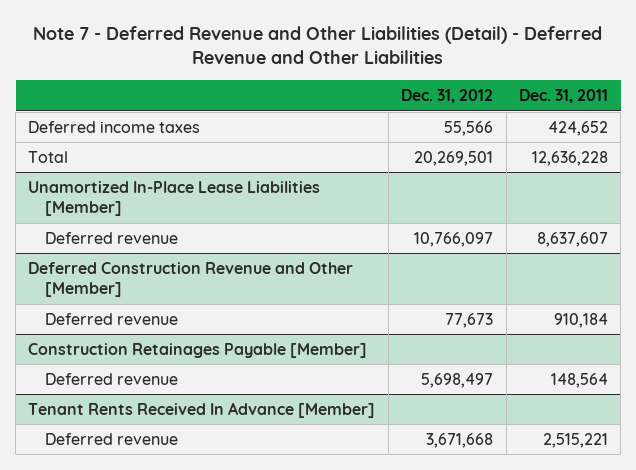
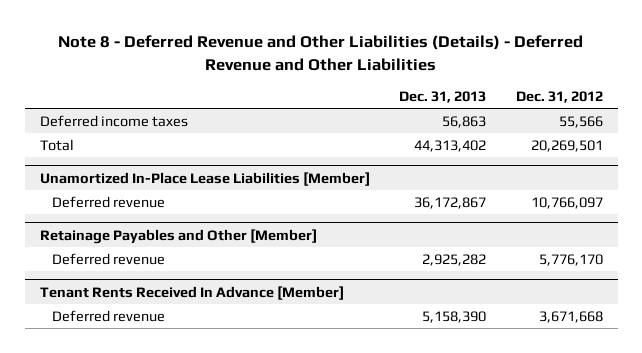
[33,26,603,65] Note 7 - Deferred Revenue and Other Liabilities (Detail) - Deferred Revenue and Other Liabilities -> [58,35,584,71] Note 8 - Deferred Revenue and Other Liabilities (Details) - Deferred Revenue and Other Liabilities
[519,88,609,103] Dec. 31, 2011 -> none
none -> [399,91,487,104] Dec. 31, 2013
[28,261,354,297] Deferred Construction Revenue and Other [Member] -> none
[28,342,368,358] Construction Retainages Payable [Member] -> none
[44,372,178,385] Deferred revenue -> none
none -> [39,228,317,244] Retainage Payables and Other [Member]
[445,312,494,328] 77,673 -> [538,253,603,266] 5,776,170

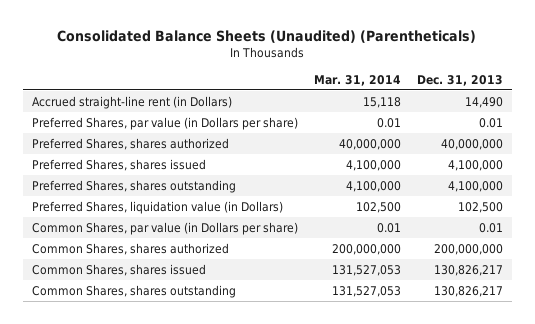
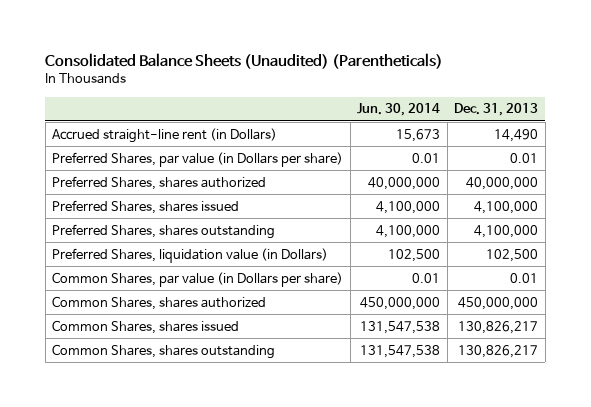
[313,74,401,86] Mar. 31, 2014 -> none
none -> [357,103,441,117] Jun. 30, 2014
[434,243,504,255] 200,000,000 -> [458,296,539,310] 450,000,000

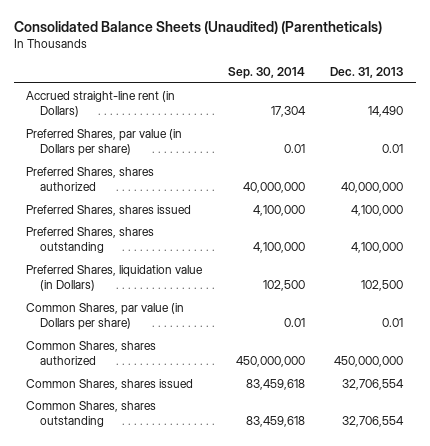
[357,103,441,117] Jun. 30, 2014 -> none
none -> [227,66,305,79] Sep. 30, 2014
[458,320,539,334] 130,826,217 -> [342,378,405,390] 32,706,554
[458,344,539,358] 130,826,217 -> [342,416,405,428] 32,706,554

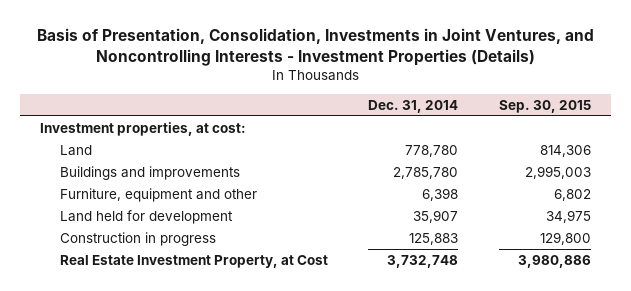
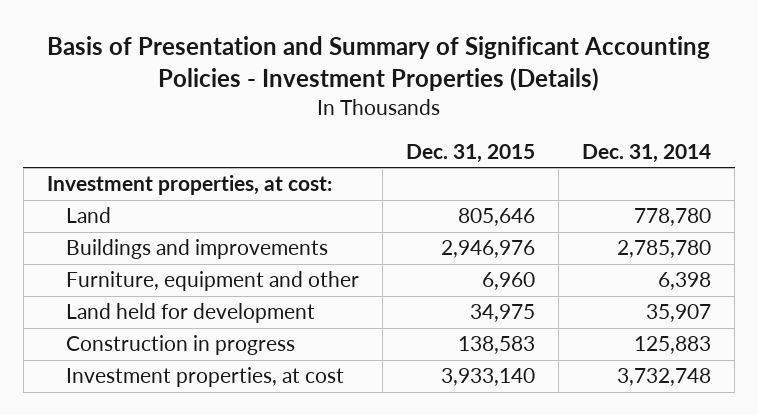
[36,28,594,67] Basis of Presentation, Consolidation, Investments in Joint Ventures, and Noncontrolling Interests - Investment Properties (Details) -> [46,36,710,92] Basis of Presentation and Summary of Significant Accounting Policies - Investment Properties (Details)
[498,99,591,113] Sep. 30, 2015 -> none
none -> [406,143,536,163] Dec. 31, 2015
[60,254,329,268] Real Estate Investment Property, at Cost -> [66,367,345,388] Investment properties, at cost

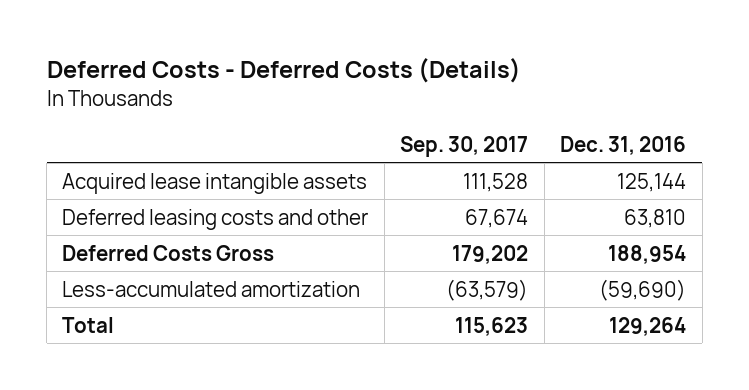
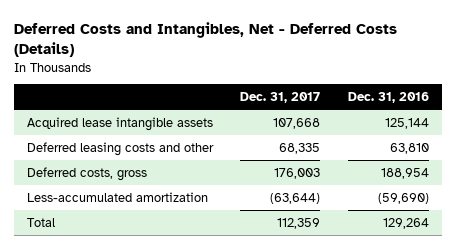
[46,58,521,84] Deferred Costs - Deferred Costs (Details) -> [13,22,397,58] Deferred Costs and Intangibles, Net - Deferred Costs (Details)
[400,135,529,157] Sep. 30, 2017 -> none
none -> [240,92,321,104] Dec. 31, 2017
[62,244,275,261] Deferred Costs Gross -> [27,166,148,181] Deferred costs, gross

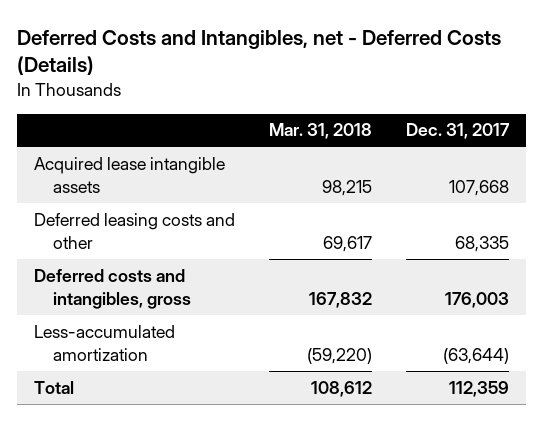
[13,22,397,58] Deferred Costs and Intangibles, Net - Deferred Costs (Details) -> [17,29,502,76] Deferred Costs and Intangibles, net - Deferred Costs (Details)
[347,92,429,104] Dec. 31, 2016 -> none
none -> [269,123,373,140] Mar. 31, 2018
[27,166,148,181] Deferred costs, gross -> [34,268,192,309] Deferred costs and intangibles, gross

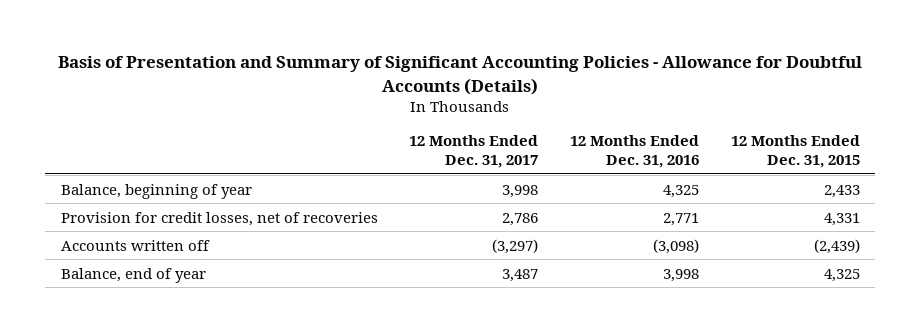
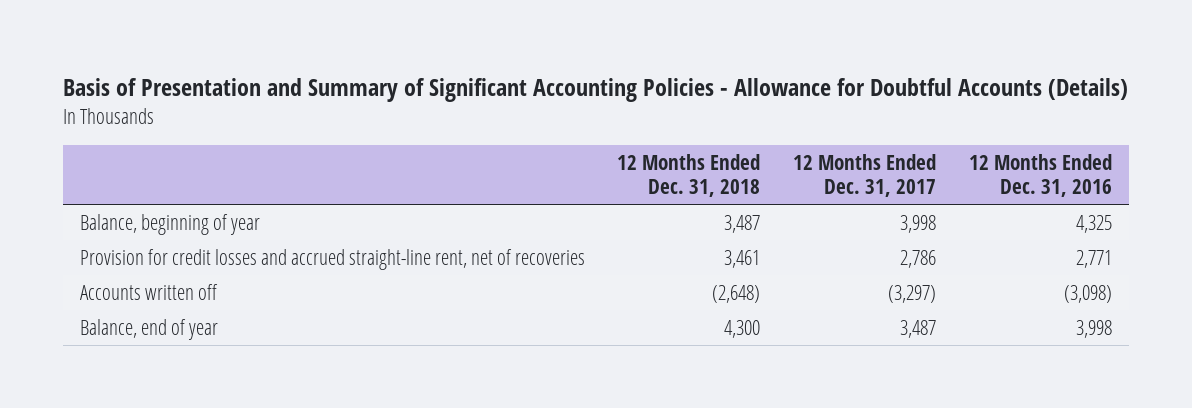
[730,135,860,168] 12 Months Ended Dec. 31, 2015 -> none
none -> [617,153,761,198] 12 Months Ended Dec. 31, 2018
[60,211,378,226] Provision for credit losses, net of recoveries -> [79,248,585,270] Provision for credit losses and accrued straight-line rent, net of recoveries

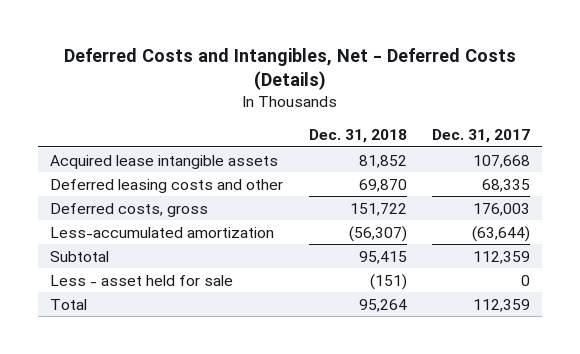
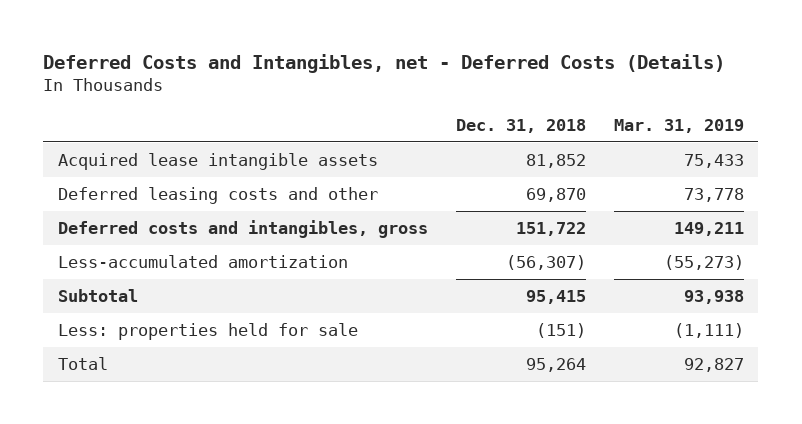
[64,48,517,91] Deferred Costs and Intangibles, Net - Deferred Costs (Details) -> [43,53,726,73] Deferred Costs and Intangibles, net - Deferred Costs (Details)
[431,129,530,144] Dec. 31, 2017 -> none
none -> [614,118,745,133] Mar. 31, 2019
[50,202,209,217] Deferred costs, gross -> [57,219,428,238] Deferred costs and intangibles, gross
[50,274,234,286] Less - asset held for sale -> [57,322,358,340] Less: properties held for sale

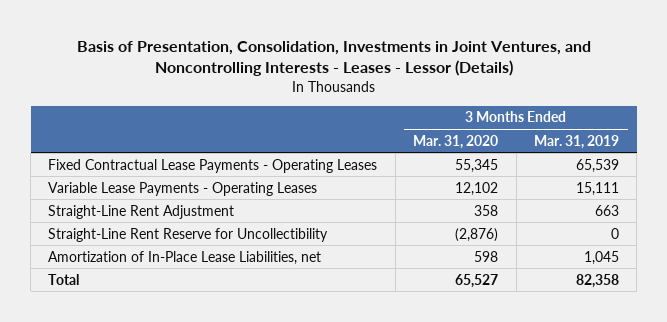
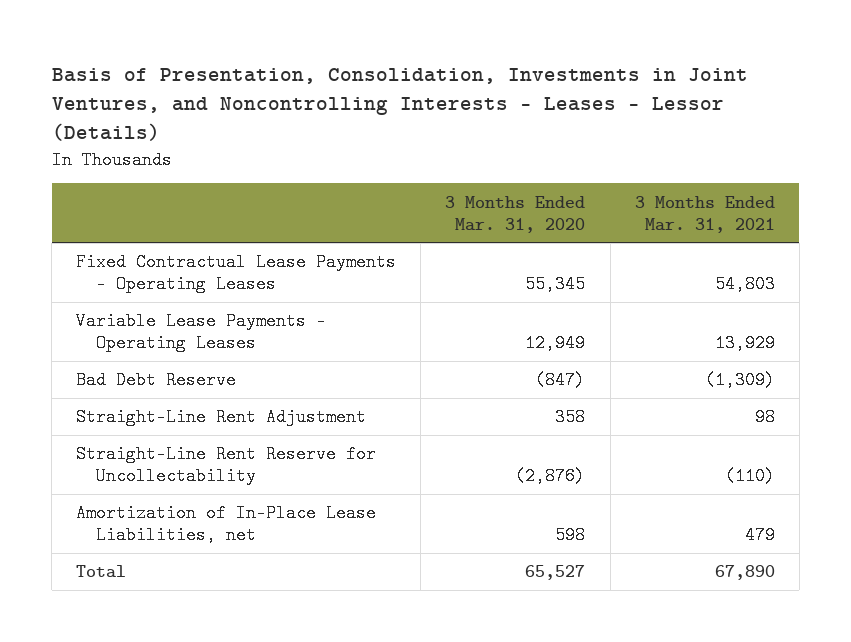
[533,134,619,149] Mar. 31, 2019 -> none
none -> [634,195,775,233] 3 Months Ended Mar. 31, 2021
[455,181,499,196] 12,102 -> [525,334,586,353] 12,949
none -> [76,371,237,390] Bad Debt Reserve
[48,227,329,242] Straight-Line Rent Reserve for Uncollectibility -> [76,445,377,486] Straight-Line Rent Reserve for Uncollectability

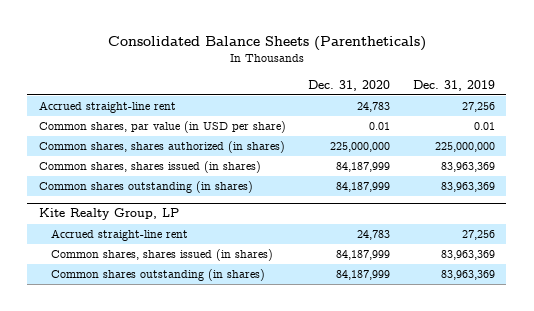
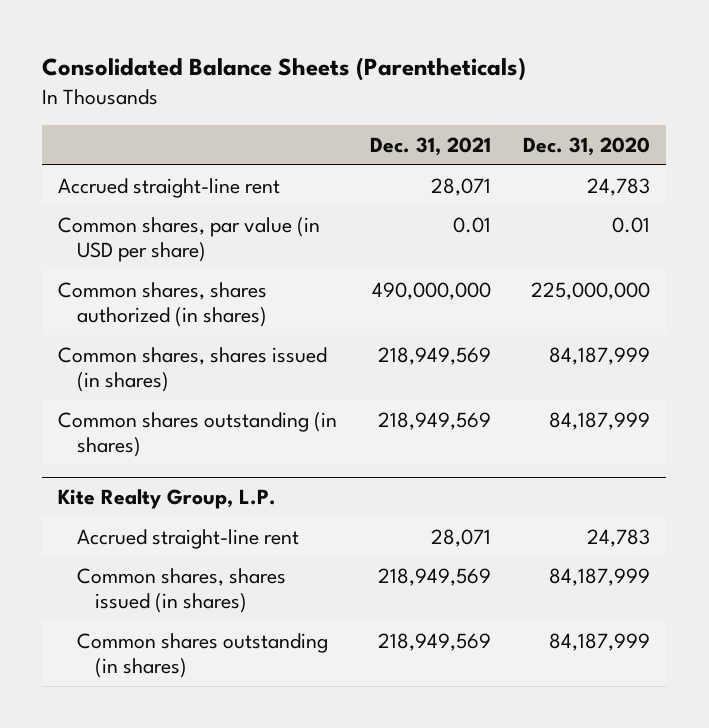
[413,79,496,91] Dec. 31, 2019 -> none
none -> [369,137,491,157] Dec. 31, 2021
[38,208,179,221] Kite Realty Group, LP -> [58,489,277,510] Kite Realty Group, L.P.

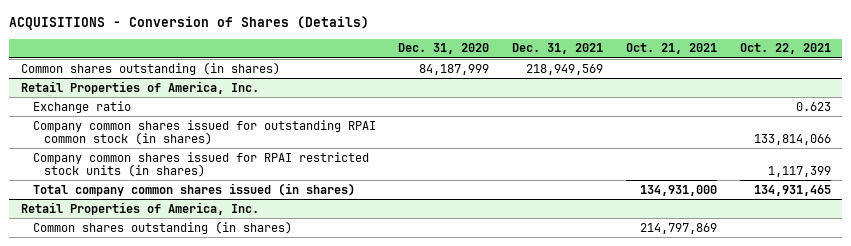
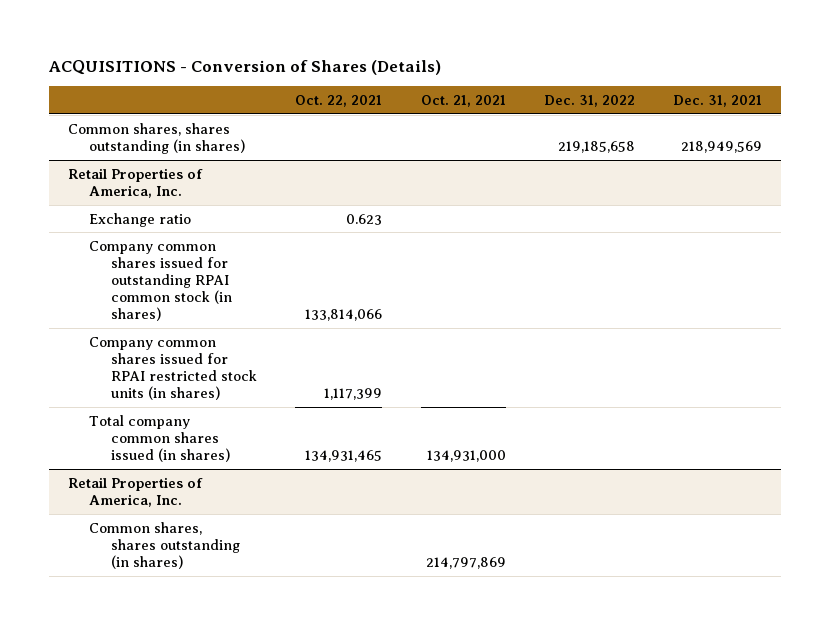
[398,43,490,55] Dec. 31, 2020 -> none
none -> [543,95,635,108] Dec. 31, 2022
[20,61,280,75] Common shares outstanding (in shares) -> [68,122,246,154] Common shares, shares outstanding (in shares)
[32,220,292,234] Common shares outstanding (in shares) -> [89,521,240,570] Common shares, shares outstanding (in shares)

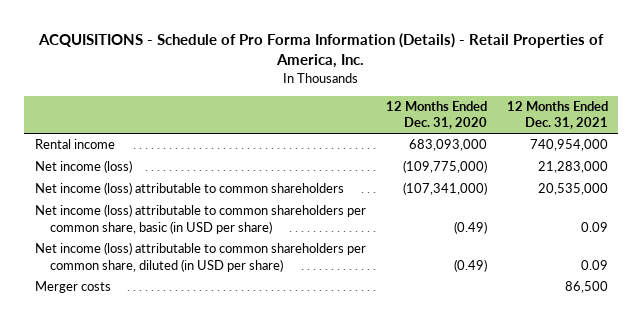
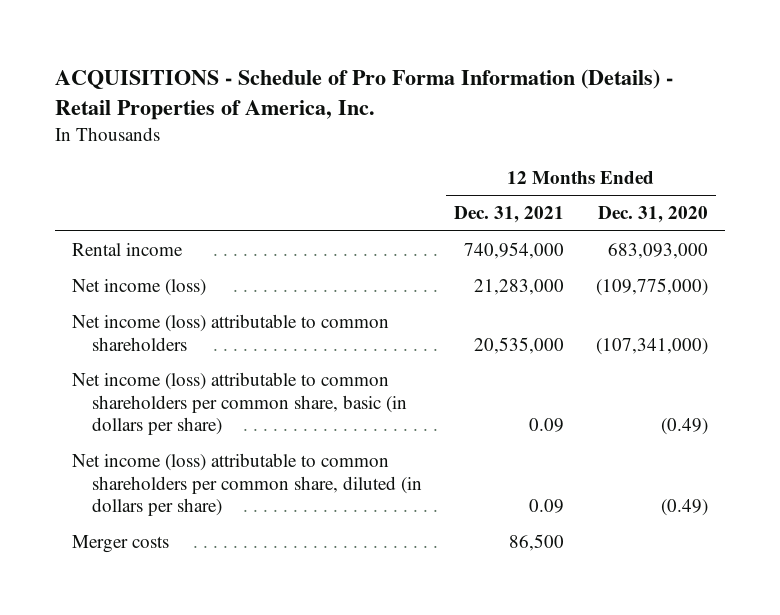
[34,204,366,234] Net income (loss) attributable to common shareholders per common share, basic (in USD per share) -> [71,372,407,436] Net income (loss) attributable to common shareholders per common share, basic (in dollars per share)
[34,242,366,272] Net income (loss) attributable to common shareholders per common share, diluted (in USD per share) -> [71,453,422,517] Net income (loss) attributable to common shareholders per common share, diluted (in dollars per share)

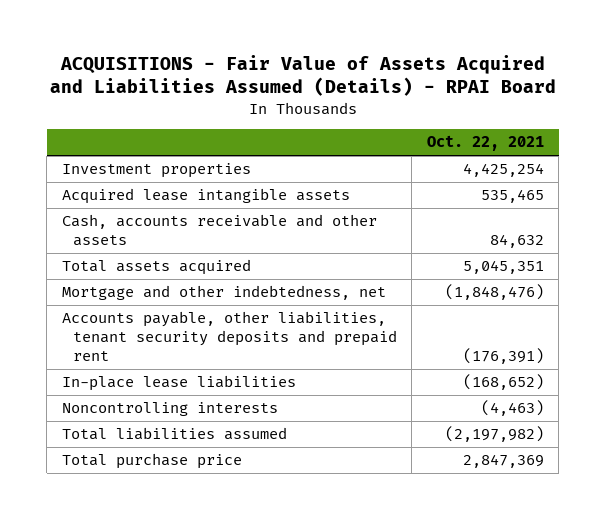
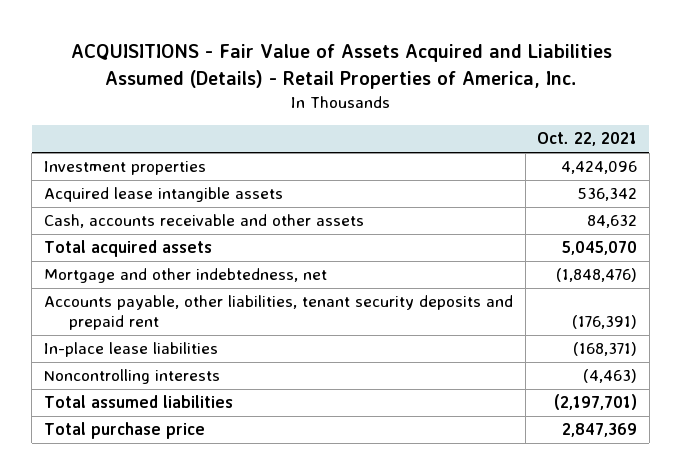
[49,55,556,97] ACQUISITIONS - Fair Value of Assets Acquired and Liabilities Assumed (Details) - RPAI Board -> [70,44,612,89] ACQUISITIONS - Fair Value of Assets Acquired and Liabilities Assumed (Details) - Retail Properties of America, Inc.
[462,163,544,178] 4,425,254 -> [561,161,638,175] 4,424,096
[480,189,544,204] 535,465 -> [577,188,638,202] 536,342
[61,259,251,276] Total assets acquired -> [44,240,213,258] Total acquired assets
[462,260,544,275] 5,045,351 -> [562,241,638,256] 5,045,070
[462,374,544,391] (168,652) -> [573,342,638,357] (168,371)
[61,427,287,441] Total liabilities assumed -> [44,395,234,409] Total assumed liabilities
[444,426,544,443] (2,197,982) -> [554,394,638,411] (2,197,701)

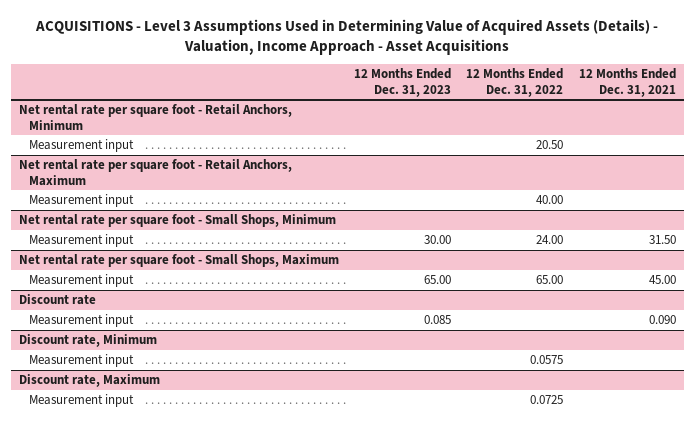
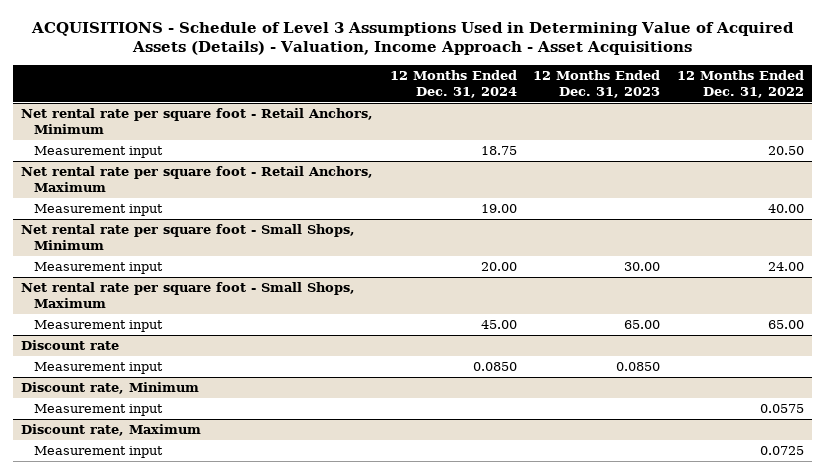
[35,18,659,56] ACQUISITIONS - Level 3 Assumptions Used in Determining Value of Acquired Assets (Details) - Valuation, Income Approach - Asset Acquisitions -> [31,21,795,56] ACQUISITIONS - Schedule of Level 3 Assumptions Used in Determining Value of Acquired Assets (Details) - Valuation, Income Approach - Asset Acquisitions
[578,68,676,97] 12 Months Ended Dec. 31, 2021 -> none
none -> [389,69,517,98] 12 Months Ended Dec. 31, 2024
[424,315,452,325] 0.085 -> [616,362,661,372] 0.0850

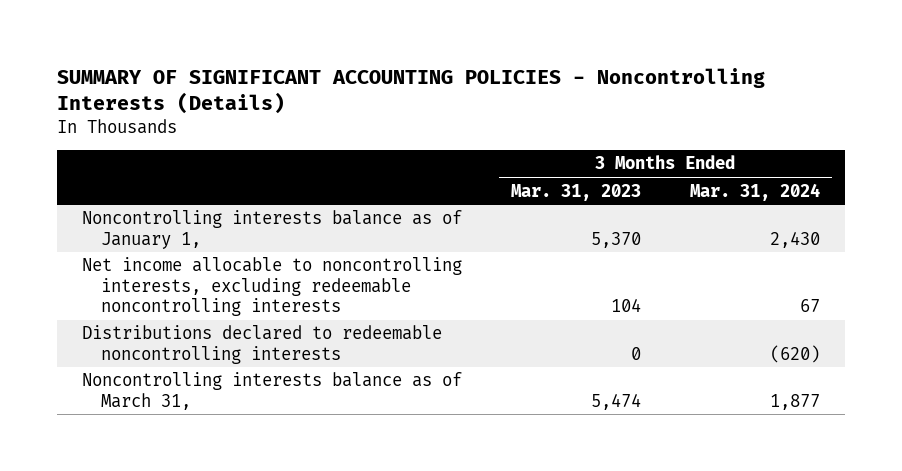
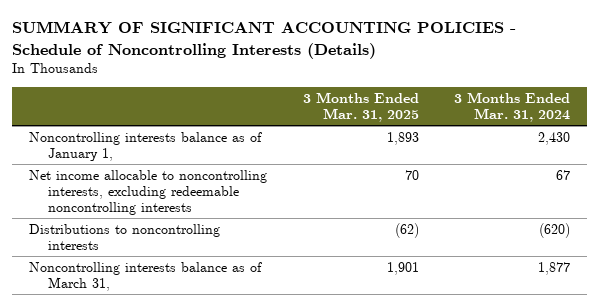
[57,67,766,115] SUMMARY OF SIGNIFICANT ACCOUNTING POLICIES - Noncontrolling Interests (Details) -> [11,21,516,59] SUMMARY OF SIGNIFICANT ACCOUNTING POLICIES - Schedule of Noncontrolling Interests (Details)
[510,183,641,201] Mar. 31, 2023 -> none
none -> [302,91,419,123] 3 Months Ended Mar. 31, 2025
[81,325,442,364] Distributions declared to redeemable noncontrolling interests -> [29,223,221,250] Distributions to noncontrolling interests

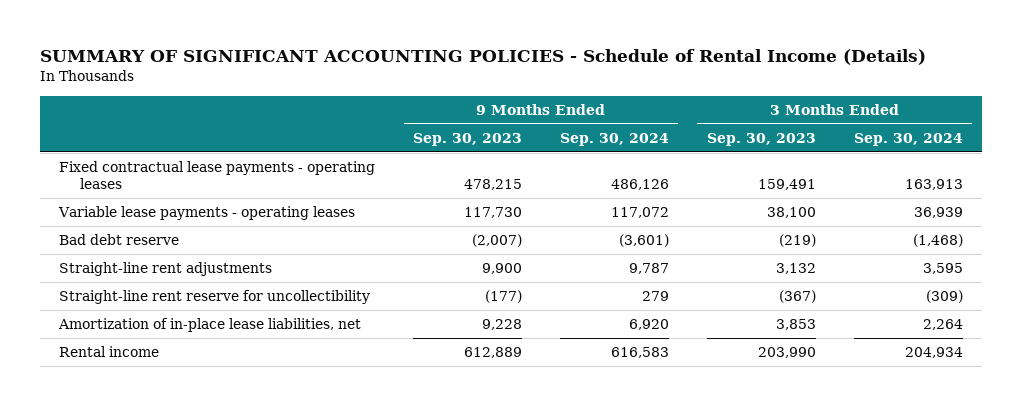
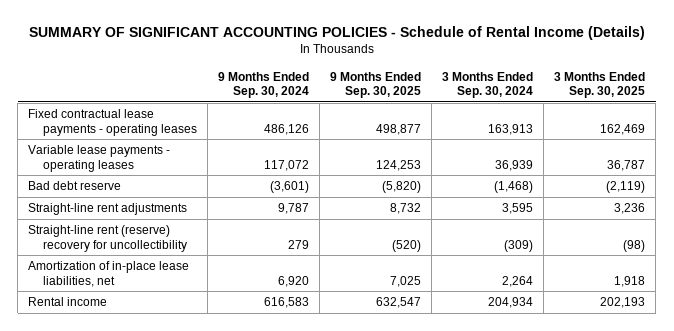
[412,132,522,146] Sep. 30, 2023 -> none
[706,132,816,146] Sep. 30, 2023 -> none
none -> [330,71,422,98] 9 Months Ended Sep. 30, 2025
none -> [554,71,646,98] 3 Months Ended Sep. 30, 2025
[59,290,371,305] Straight-line rent reserve for uncollectibility -> [28,225,188,252] Straight-line rent (reserve) recovery for uncollectibility

